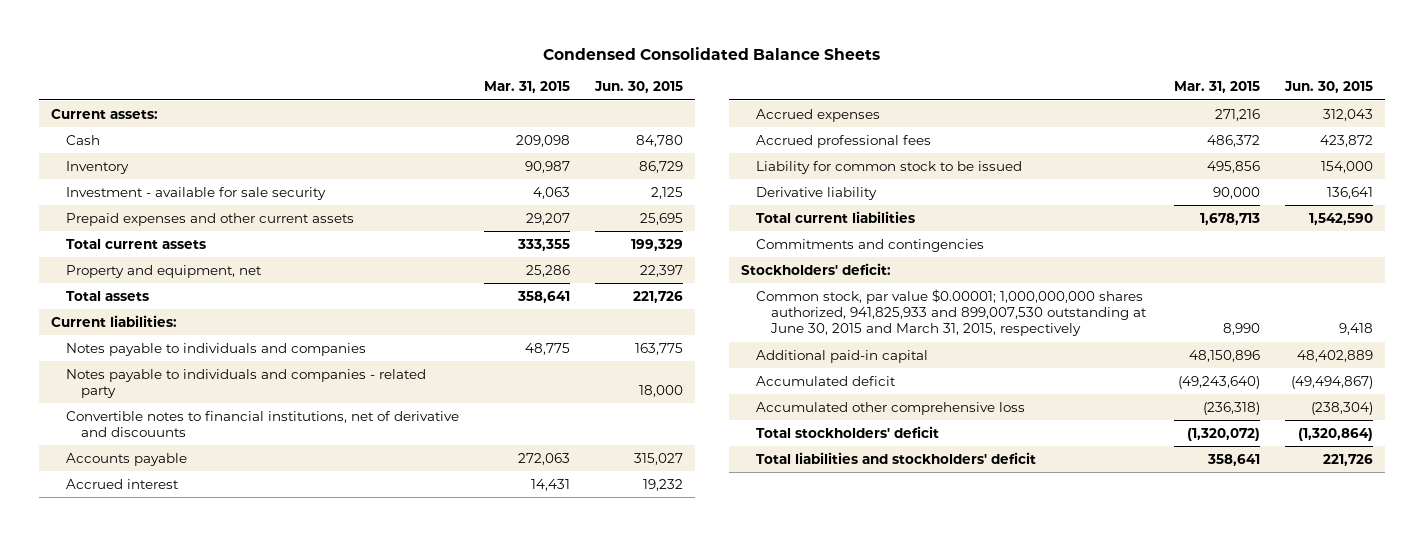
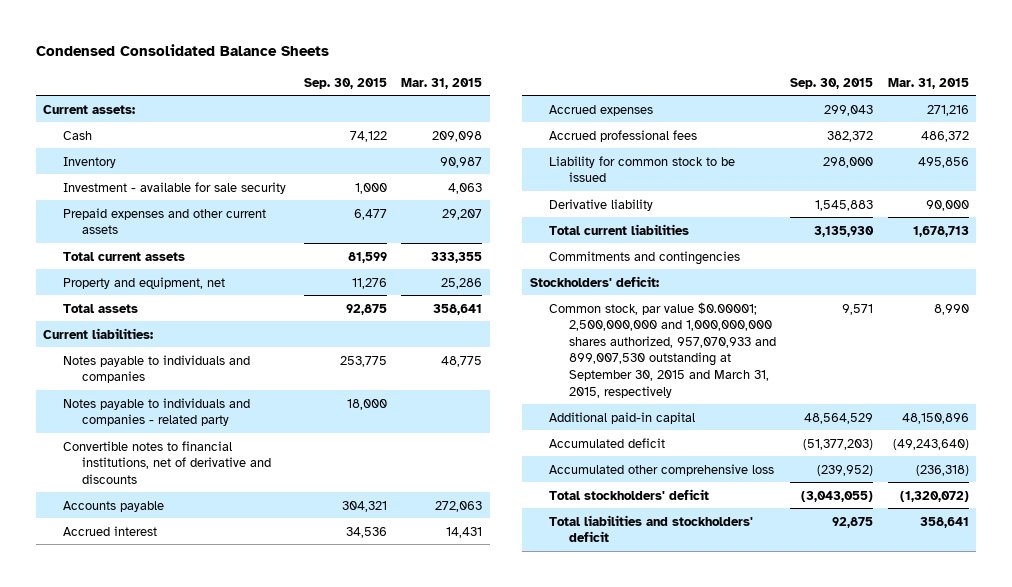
[593,81,683,94] Jun. 30, 2015 -> none
none -> [303,77,387,89] Sep. 30, 2015
[66,410,460,438] Convertible notes to financial institutions, net of derivative and discouunts -> [62,440,272,484] Convertible notes to financial institutions, net of derivative and discounts
[756,288,1147,337] Common stock, par value $0.00001; 1,000,000,000 shares authorized, 941,825,933 and 899,007,530 outstanding at June 30, 2015 and March 31, 2015, respectively -> [549,301,776,398] Common stock, par value $0.00001; 2,500,000,000 and 1,000,000,000 shares authorized, 957,070,933 and 899,007,530 outstanding at September 30, 2015 and March 31, 2015, respectively

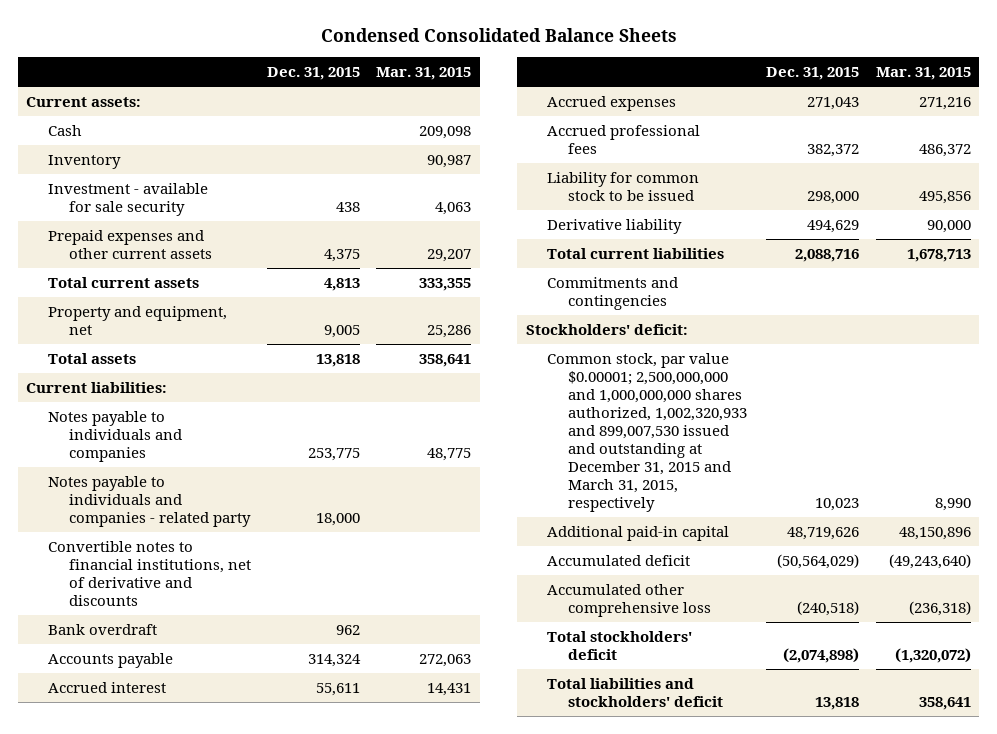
[303,77,387,89] Sep. 30, 2015 -> none
none -> [267,67,361,81] Dec. 31, 2015
none -> [47,624,157,636] Bank overdraft
[549,301,776,398] Common stock, par value $0.00001; 2,500,000,000 and 1,000,000,000 shares authorized, 957,070,933 and 899,007,530 outstanding at September 30, 2015 and March 31, 2015, respectively -> [546,353,748,512] Common stock, par value $0.00001; 2,500,000,000 and 1,000,000,000 shares authorized, 1,002,320,933 and 899,007,530 issued and outstanding at December 31, 2015 and March 31, 2015, respectively

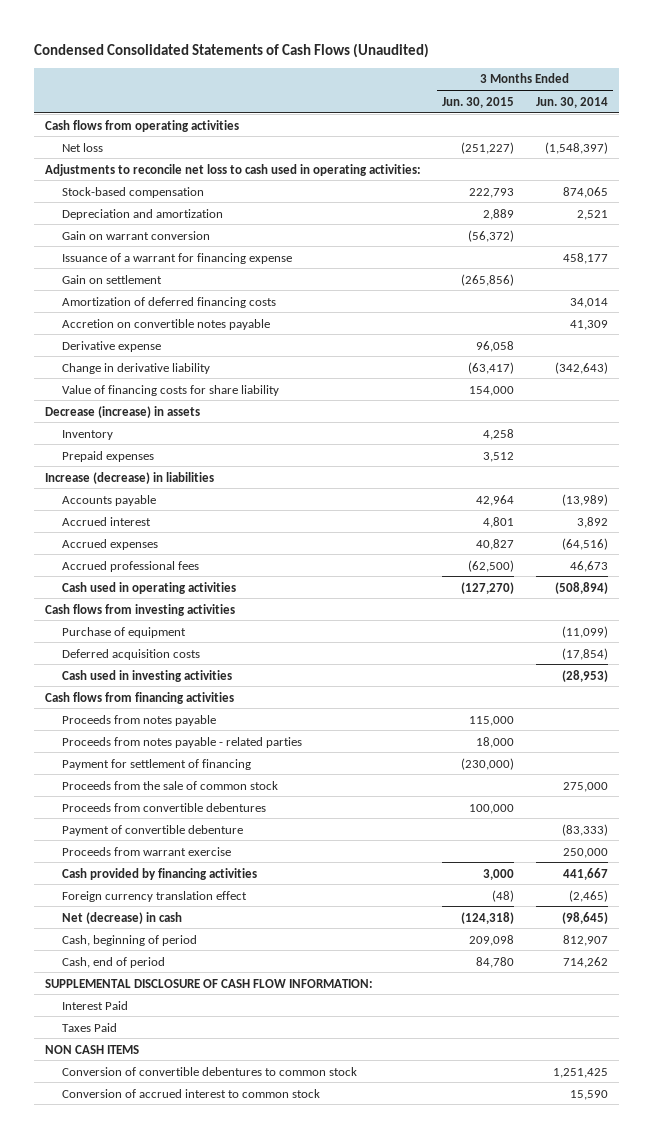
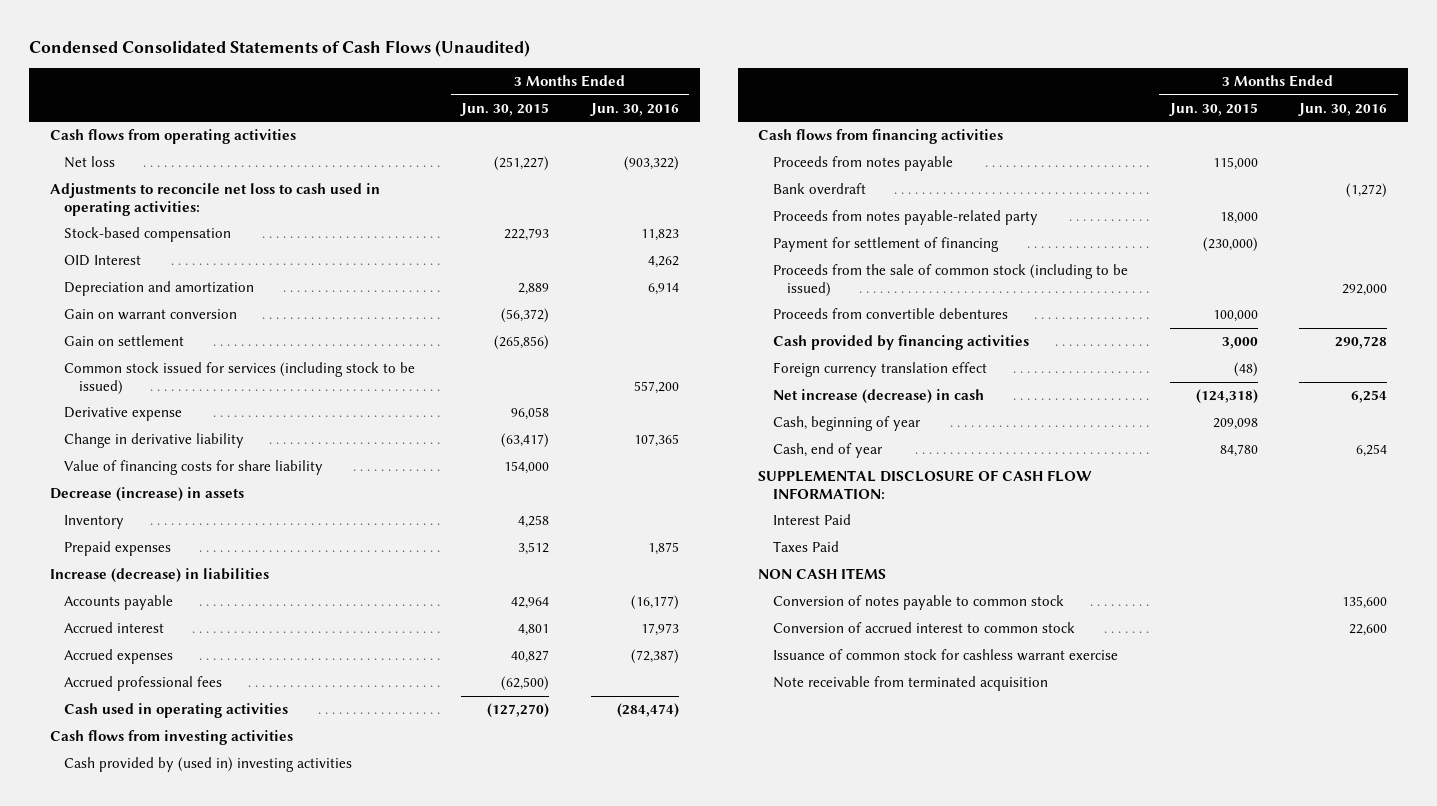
[535,96,608,108] Jun. 30, 2014 -> none
none -> [589,102,679,116] Jun. 30, 2016
none -> [64,255,142,267] OID Interest
[62,252,293,264] Issuance of a warrant for financing expense -> none
[62,296,277,308] Amortization of deferred financing costs -> none
[62,318,271,330] Accretion on convertible notes payable -> none
none -> [64,362,416,396] Common stock issued for services (including stock to be issued)
[62,626,187,638] Purchase of equipment -> none
[62,648,201,660] Deferred acquisition costs -> none
[62,669,233,682] Cash used in investing activities -> [64,757,353,773] Cash provided by (used in) investing activities
none -> [772,183,866,195] Bank overdraft
[62,736,303,748] Proceeds from notes payable - related parties -> [772,210,1038,226] Proceeds from notes payable-related party
[62,780,279,790] Proceeds from the sale of common stock -> [772,264,1128,298] Proceeds from the sale of common stock (including to be issued)
[62,824,244,836] Payment of convertible debenture -> none
[62,846,232,856] Proceeds from warrant exercise -> none
[62,911,183,924] Net (decrease) in cash -> [772,389,984,405] Net increase (decrease) in cash
[62,934,198,946] Cash, beginning of period -> [772,416,921,432] Cash, beginning of year
[62,956,166,968] Cash, end of period -> [772,443,883,459] Cash, end of year
[62,1066,358,1076] Conversion of convertible debentures to common stock -> [772,595,1064,611] Conversion of notes payable to common stock
none -> [772,649,1118,662] Issuance of common stock for cashless warrant exercise
none -> [772,676,1048,692] Note receivable from terminated acquisition

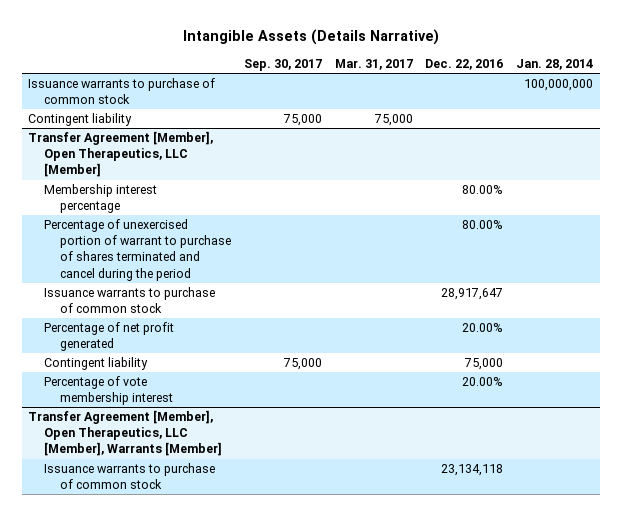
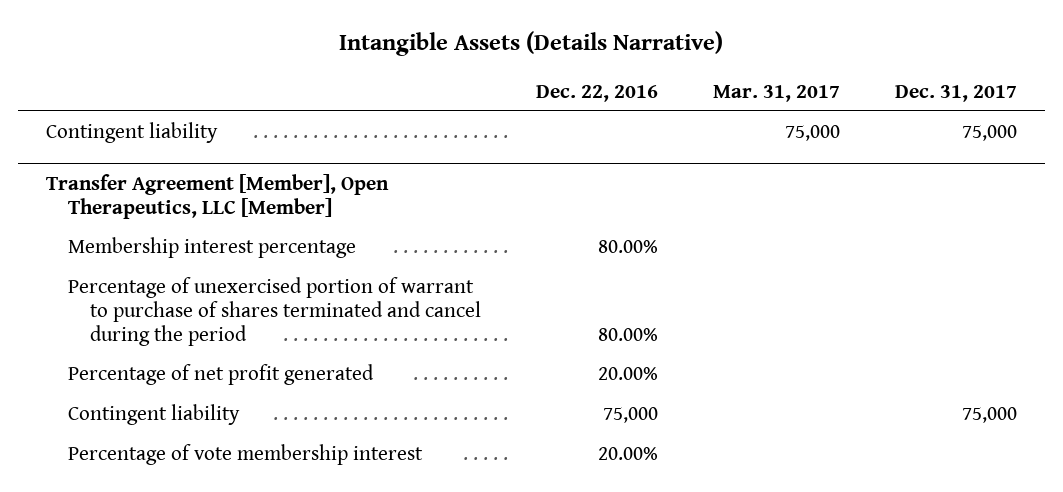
[244,58,323,71] Sep. 30, 2017 -> none
[516,58,594,70] Jan. 28, 2014 -> none
none -> [895,84,1018,102] Dec. 31, 2017
[28,78,216,105] Issuance warrants to purchase of common stock -> none
[44,287,216,314] Issuance warrants to purchase of common stock -> none
[28,410,223,457] Transfer Agreement [Member], Open Therapeutics, LLC [Member], Warrants [Member] -> none
[44,463,216,490] Issuance warrants to purchase of common stock -> none

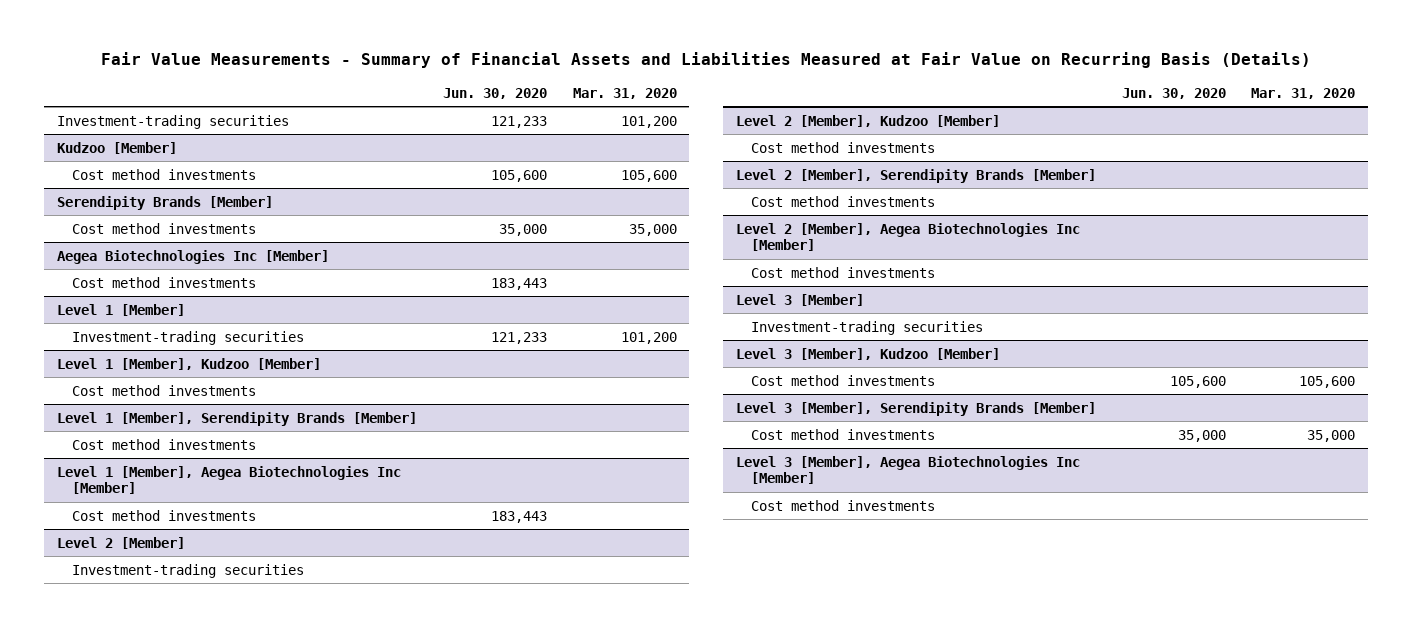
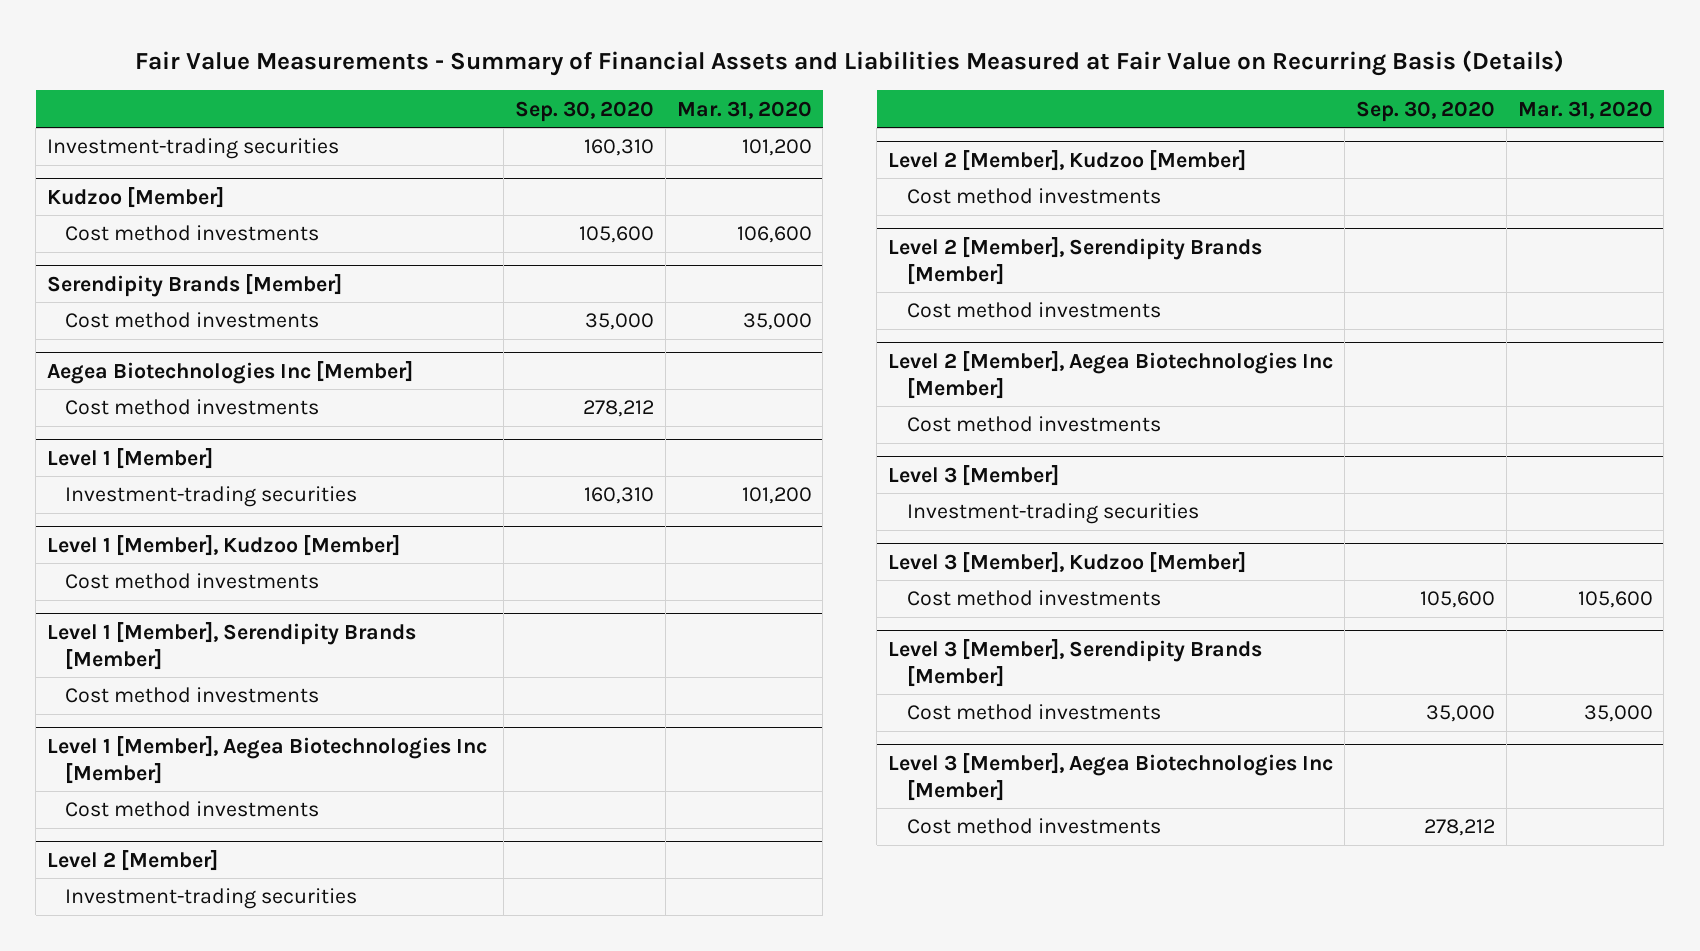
[442,87,547,99] Jun. 30, 2020 -> none
none -> [514,100,654,122] Sep. 30, 2020
[620,169,677,182] 105,600 -> [736,226,812,244] 106,600

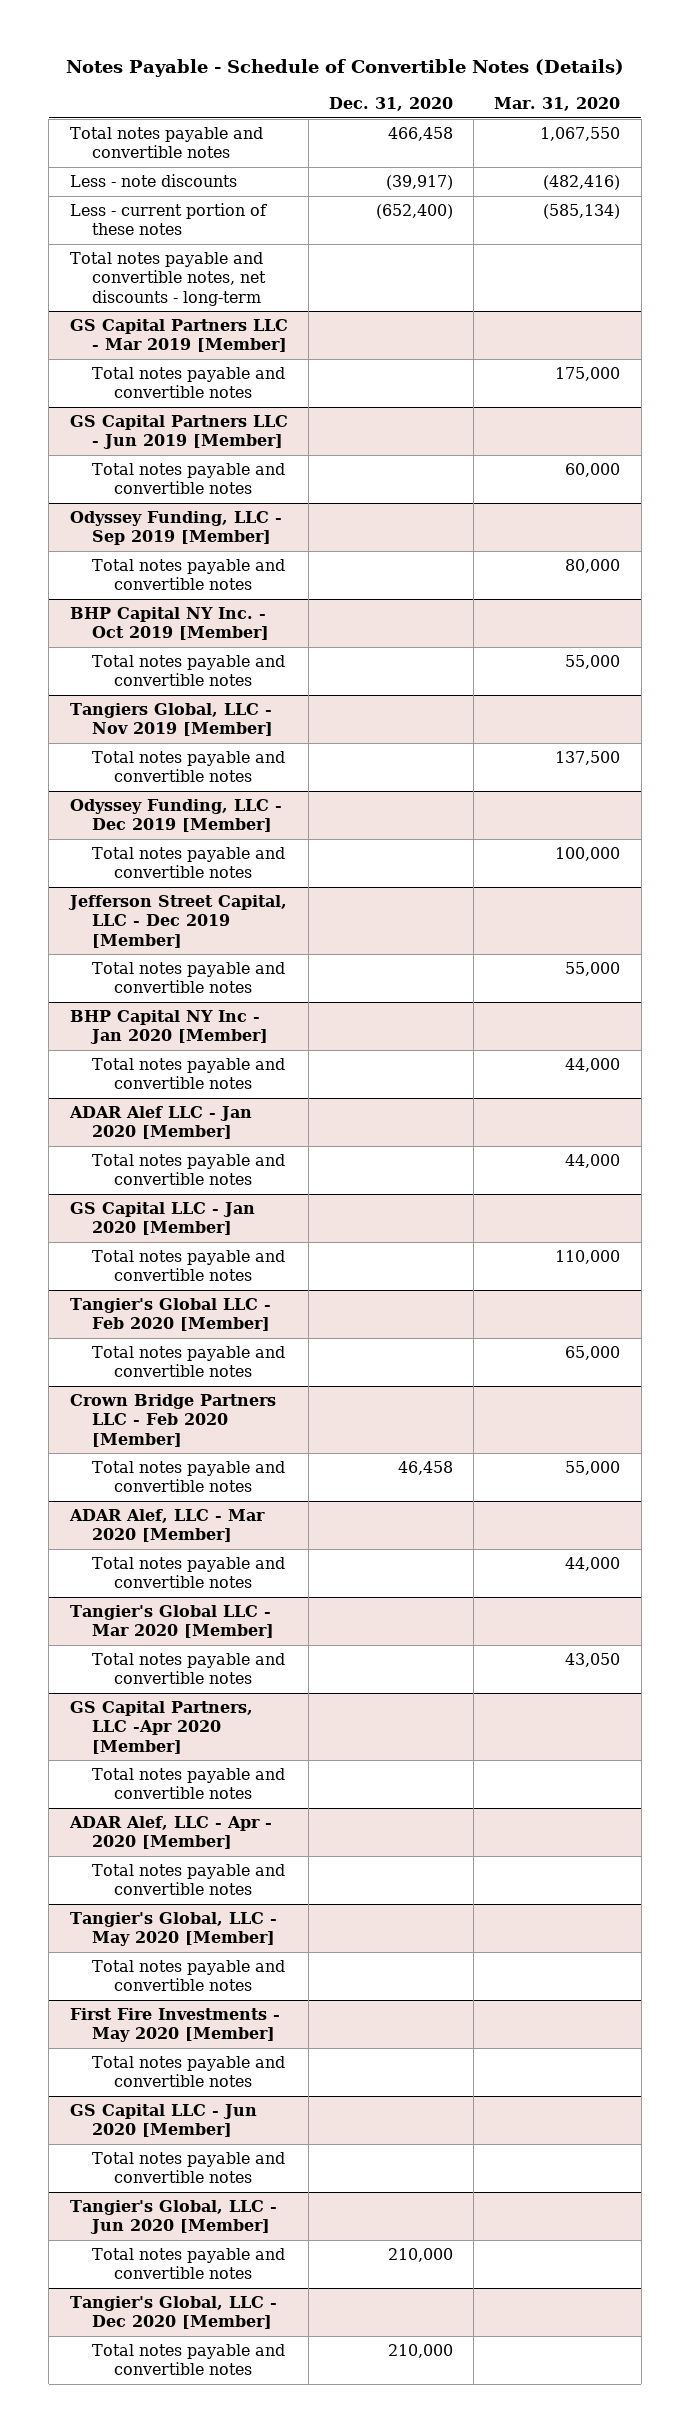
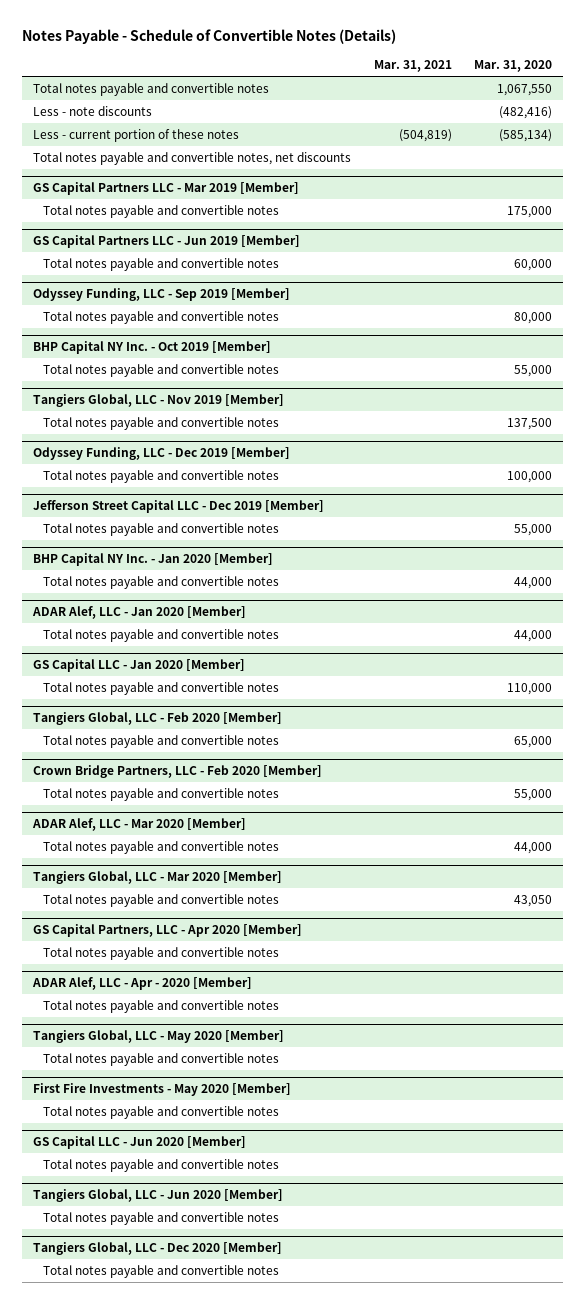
[328,97,453,112] Dec. 31, 2020 -> none
none -> [373,60,452,73] Mar. 31, 2021
[69,252,266,306] Total notes payable and convertible notes, net discounts - long-term -> [33,151,352,165] Total notes payable and convertible notes, net discounts
[67,895,287,948] Jefferson Street Capital, LLC - Dec 2019 [Member] -> [33,499,325,513] Jefferson Street Capital LLC - Dec 2019 [Member]
[69,1010,268,1045] BHP Capital NY Inc - Jan 2020 [Member] -> [33,552,274,566] BHP Capital NY Inc. - Jan 2020 [Member]
[68,1106,252,1140] ADAR Alef LLC - Jan 2020 [Member] -> [32,605,247,619] ADAR Alef, LLC - Jan 2020 [Member]
[69,1298,271,1332] Tangier's Global LLC - Feb 2020 [Member] -> [33,711,283,725] Tangiers Global, LLC - Feb 2020 [Member]
[69,1394,276,1447] Crown Bridge Partners LLC - Feb 2020 [Member] -> [33,764,323,778] Crown Bridge Partners, LLC - Feb 2020 [Member]
[69,1605,274,1639] Tangier's Global LLC - Mar 2020 [Member] -> [33,870,283,884] Tangiers Global, LLC - Mar 2020 [Member]
[69,1701,253,1754] GS Capital Partners, LLC -Apr 2020 [Member] -> [33,923,303,937] GS Capital Partners, LLC - Apr 2020 [Member]
[69,1912,277,1947] Tangier's Global, LLC - May 2020 [Member] -> [33,1029,285,1043] Tangiers Global, LLC - May 2020 [Member]
[69,2200,277,2235] Tangier's Global, LLC - Jun 2020 [Member] -> [33,1188,284,1202] Tangiers Global, LLC - Jun 2020 [Member]
[69,2296,277,2330] Tangier's Global, LLC - Dec 2020 [Member] -> [33,1241,283,1255] Tangiers Global, LLC - Dec 2020 [Member]

